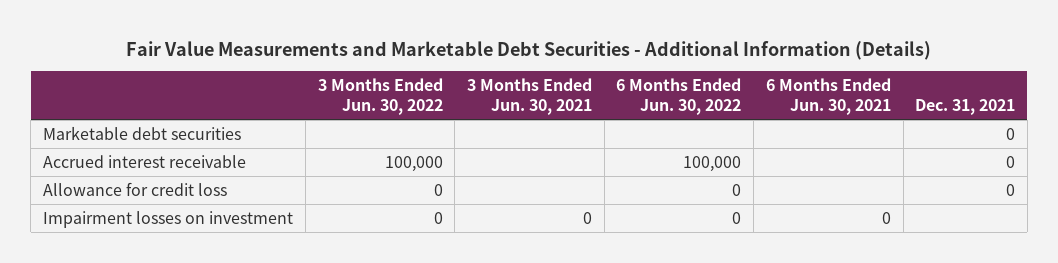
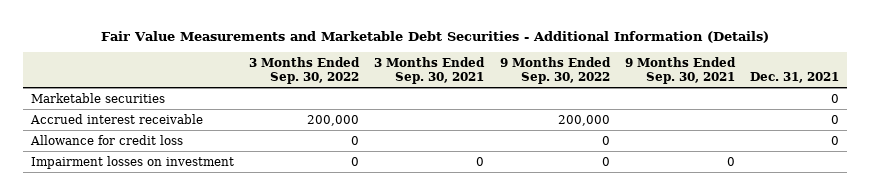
[317,77,443,116] 3 Months Ended Jun. 30, 2022 -> none
[467,77,593,116] 3 Months Ended Jun. 30, 2021 -> none
[616,77,742,116] 6 Months Ended Jun. 30, 2022 -> none
[765,77,891,116] 6 Months Ended Jun. 30, 2021 -> none
none -> [249,56,361,84] 3 Months Ended Sep. 30, 2022
none -> [374,56,486,84] 3 Months Ended Sep. 30, 2021
none -> [499,56,611,84] 9 Months Ended Sep. 30, 2022
none -> [624,56,736,84] 9 Months Ended Sep. 30, 2021
[43,125,242,140] Marketable debt securities -> [30,92,165,103] Marketable securities

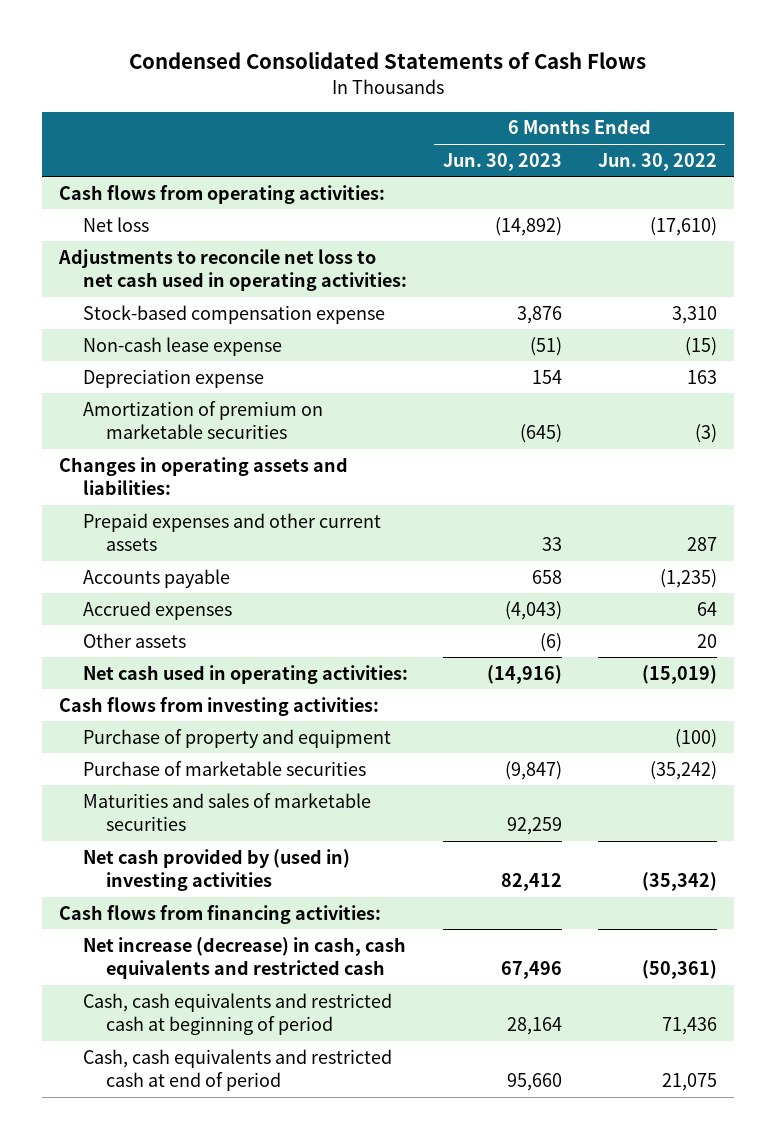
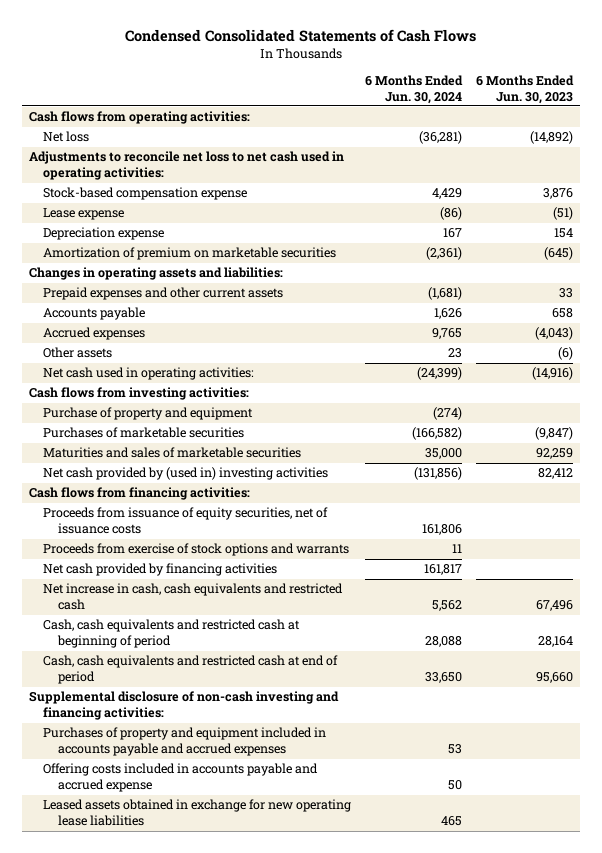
[597,152,717,171] Jun. 30, 2022 -> none
none -> [365,74,464,104] 6 Months Ended Jun. 30, 2024
[82,336,282,356] Non-cash lease expense -> [43,208,125,221] Lease expense
[82,760,366,776] Purchase of marketable securities -> [43,427,245,439] Purchases of marketable securities
none -> [43,507,329,535] Proceeds from issuance of equity securities, net of issuance costs
none -> [43,543,350,557] Proceeds from exercise of stock options and warrants
none -> [43,563,278,577] Net cash provided by financing activities
[82,936,406,979] Net increase (decrease) in cash, cash equivalents and restricted cash -> [43,583,344,611] Net increase in cash, cash equivalents and restricted cash
none -> [28,691,339,721] Supplemental disclosure of non-cash investing and financing activities:
none -> [43,727,327,757] Purchases of property and equipment included in accounts payable and accrued expenses
none -> [43,763,319,793] Offering costs included in accounts payable and accrued expense
none -> [43,799,352,827] Leased assets obtained in exchange for new operating lease liabilities

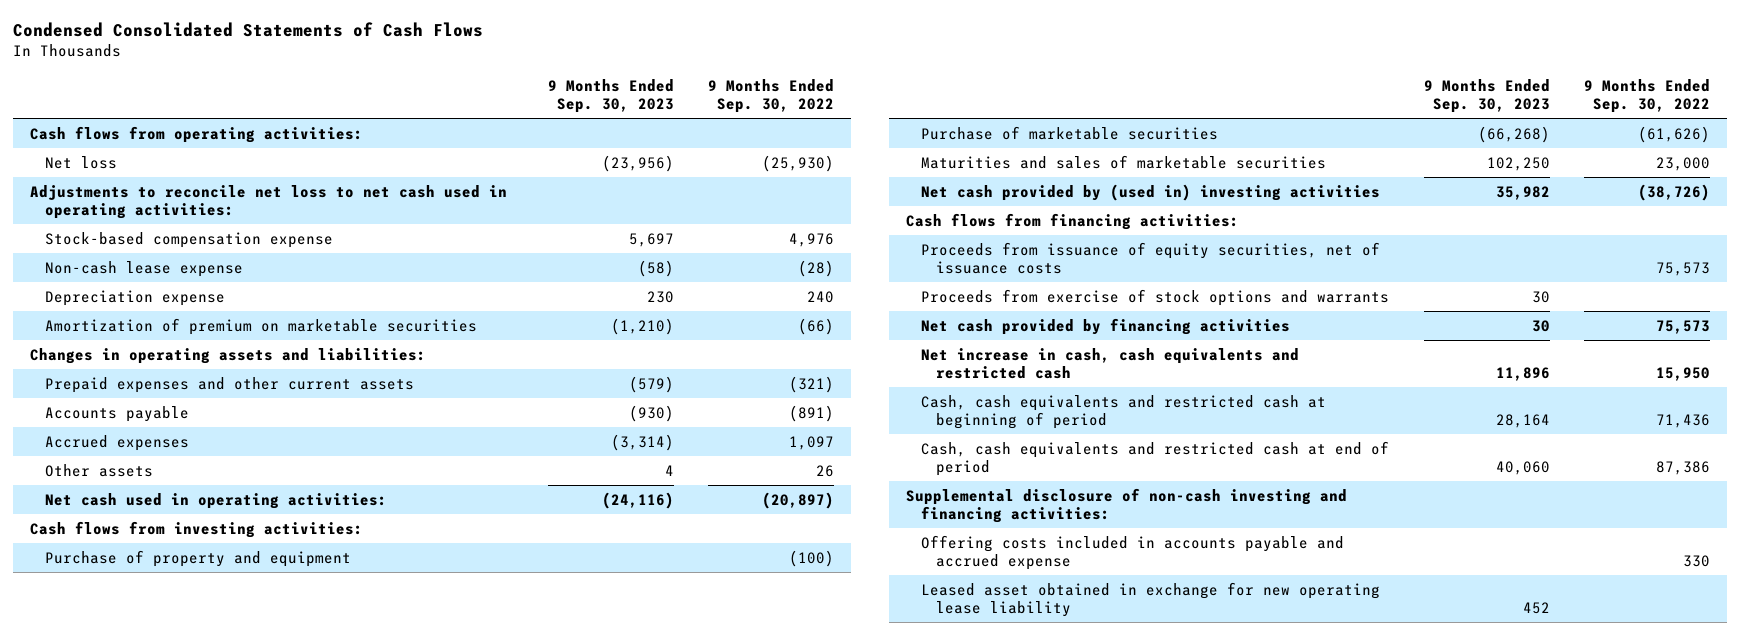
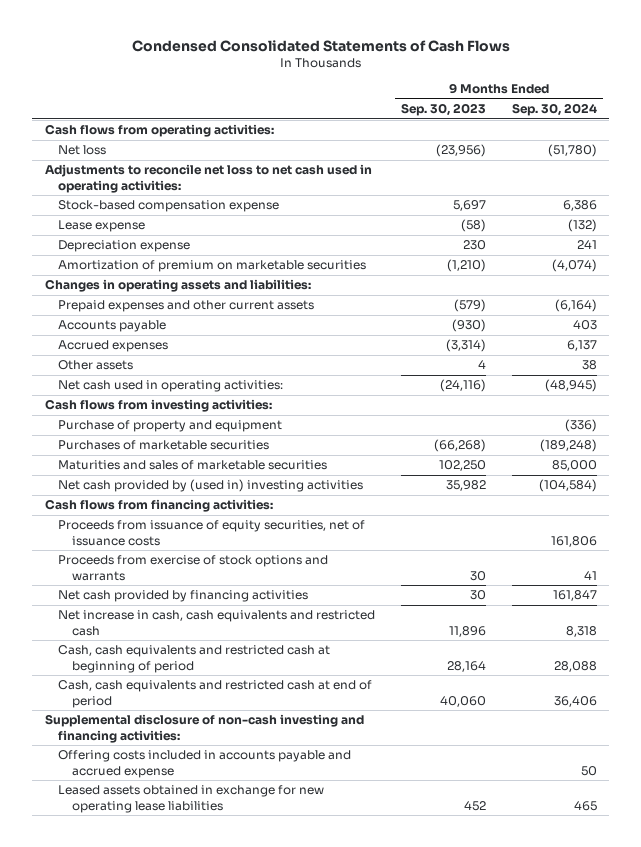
[708,78,835,114] 9 Months Ended Sep. 30, 2022 -> none
none -> [511,103,597,117] Sep. 30, 2024
[45,260,244,277] Non-cash lease expense -> [58,220,146,233] Lease expense
[921,125,1219,140] Purchase of marketable securities -> [58,440,270,451] Purchases of marketable securities
[921,581,1381,617] Leased asset obtained in exchange for new operating lease liability -> [58,785,325,813] Leased assets obtained in exchange for new operating lease liabilities

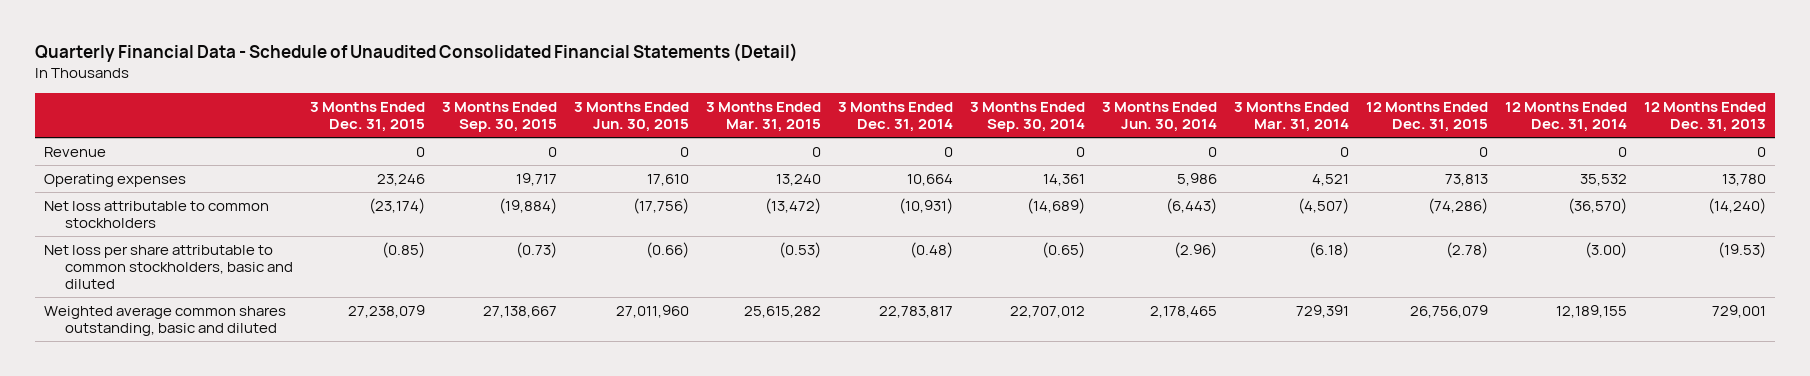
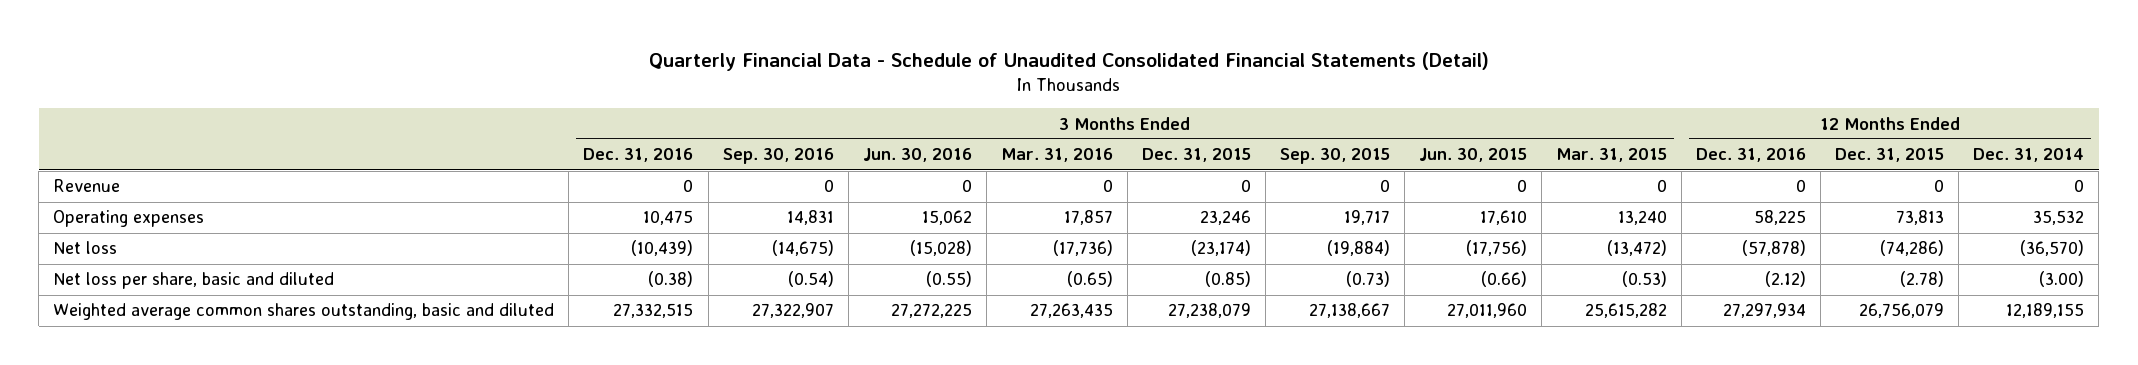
[838,102,954,133] 3 Months Ended Dec. 31, 2014 -> none
[970,102,1086,133] 3 Months Ended Sep. 30, 2014 -> none
[1102,102,1218,133] 3 Months Ended Jun. 30, 2014 -> none
[1234,102,1350,133] 3 Months Ended Mar. 31, 2014 -> none
[1644,102,1767,133] 12 Months Ended Dec. 31, 2013 -> none
none -> [583,148,694,163] Dec. 31, 2016
none -> [722,148,834,165] Sep. 30, 2016
none -> [862,148,972,163] Jun. 30, 2016
none -> [1000,148,1113,163] Mar. 31, 2016
none -> [1696,148,1807,163] Dec. 31, 2016
[43,200,269,229] Net loss attributable to common stockholders -> [53,241,118,255] Net loss
[43,244,294,290] Net loss per share attributable to common stockholders, basic and diluted -> [53,272,335,290] Net loss per share, basic and diluted

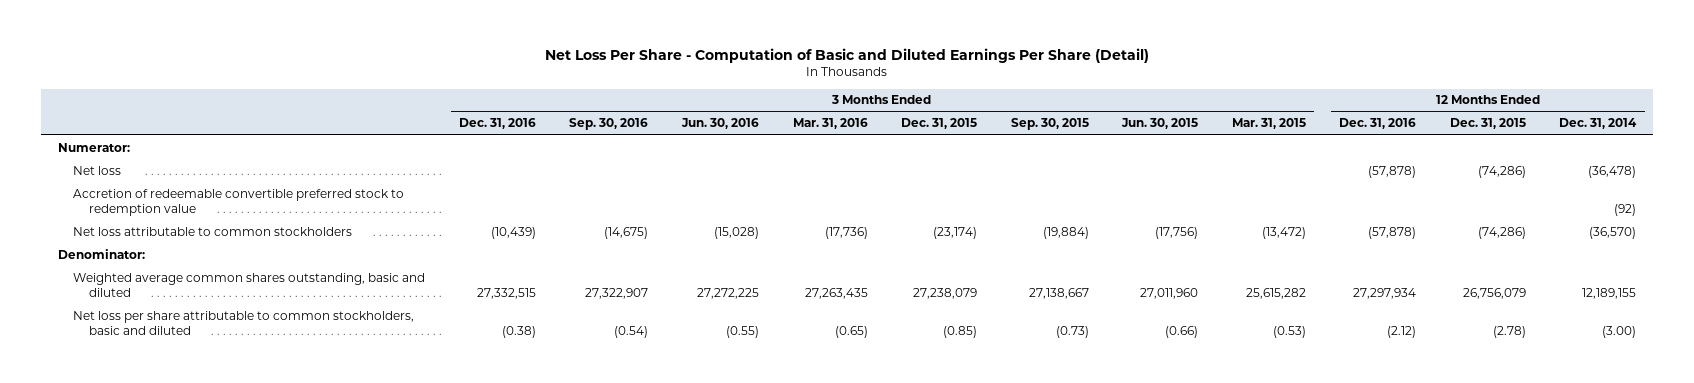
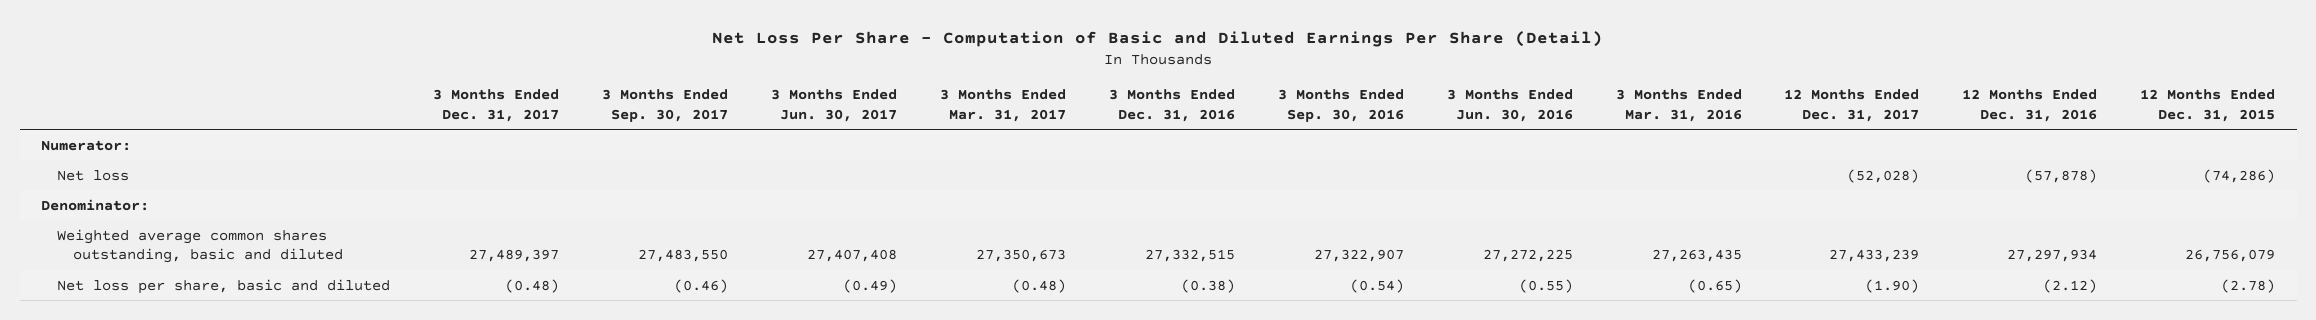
[901,118,978,130] Dec. 31, 2015 -> none
[1010,118,1089,131] Sep. 30, 2015 -> none
[1121,118,1199,130] Jun. 30, 2015 -> none
[1231,118,1306,130] Mar. 31, 2015 -> none
[1559,118,1638,130] Dec. 31, 2014 -> none
none -> [433,89,560,122] 3 Months Ended Dec. 31, 2017
none -> [601,89,728,122] 3 Months Ended Sep. 30, 2017
none -> [770,89,897,122] 3 Months Ended Jun. 30, 2017
none -> [939,89,1066,122] 3 Months Ended Mar. 31, 2017
none -> [1784,89,1920,122] 12 Months Ended Dec. 31, 2017
[73,188,405,216] Accretion of redeemable convertible preferred stock to redemption value -> none
[73,226,353,236] Net loss attributable to common stockholders -> none
[73,310,415,335] Net loss per share attributable to common stockholders, basic and diluted -> [57,278,391,294] Net loss per share, basic and diluted

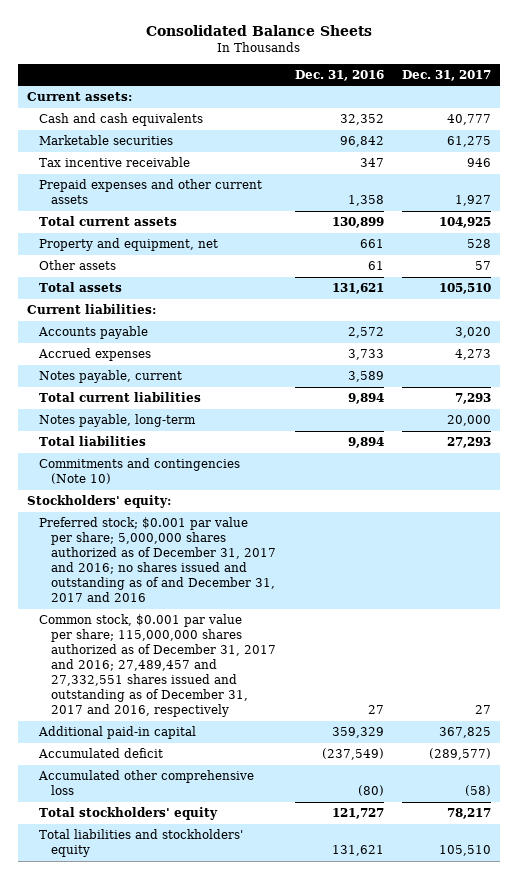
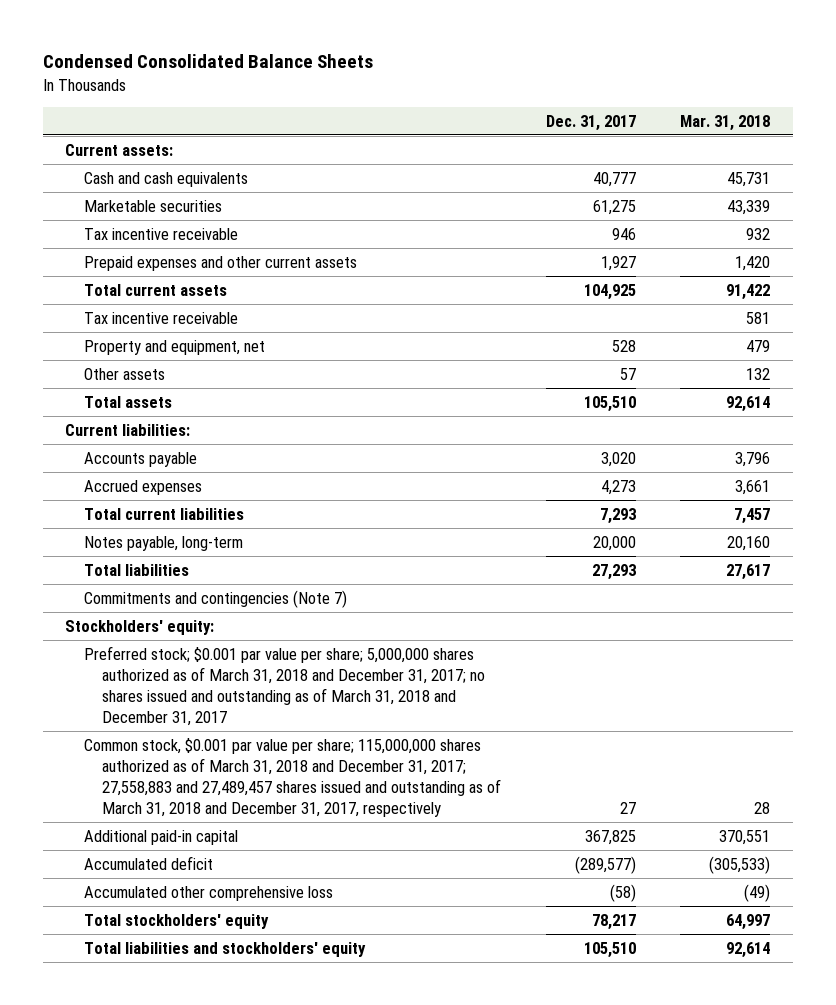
[146,24,373,36] Consolidated Balance Sheets -> [42,54,373,69] Condensed Consolidated Balance Sheets
[294,69,384,81] Dec. 31, 2016 -> none
none -> [680,114,771,131] Mar. 31, 2018
none -> [83,311,238,324] Tax incentive receivable
[39,370,183,384] Notes payable, current -> none
[39,458,241,485] Commitments and contingencies (Note 10) -> [83,589,347,608] Commitments and contingencies (Note 7)
[39,517,277,603] Preferred stock; $0.001 par value per share; 5,000,000 shares authorized as of December 31, 2017 and 2016; no shares issued and outstanding as of and December 31, 2017 and 2016 -> [83,645,486,727] Preferred stock; $0.001 par value per share; 5,000,000 shares authorized as of March 31, 2018 and December 31, 2017; no shares issued and outstanding as of March 31, 2018 and December 31, 2017
[39,614,277,718] Common stock, $0.001 par value per share; 115,000,000 shares authorized as of December 31, 2017 and 2016; 27,489,457 and 27,332,551 shares issued and outstanding as of December 31, 2017 and 2016, respectively -> [83,737,502,818] Common stock, $0.001 par value per share; 115,000,000 shares authorized as of March 31, 2018 and December 31, 2017; 27,558,883 and 27,489,457 shares issued and outstanding as of March 31, 2018 and December 31, 2017, respectively

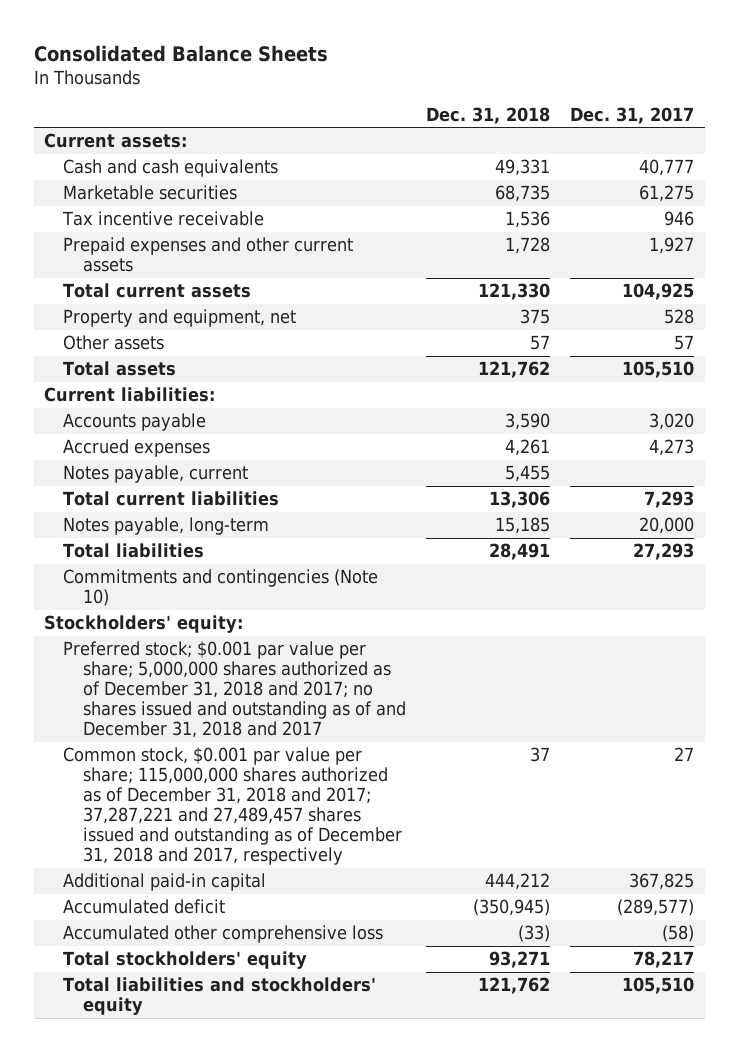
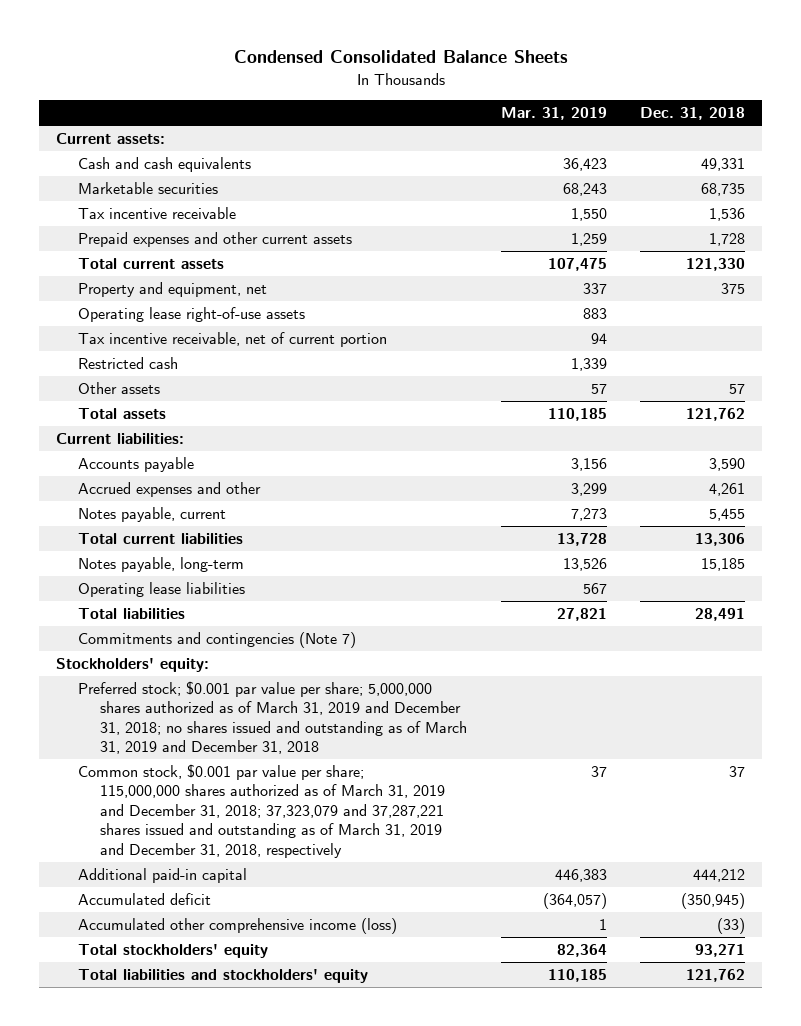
[33,44,328,62] Consolidated Balance Sheets -> [233,50,568,64] Condensed Consolidated Balance Sheets
[570,106,695,124] Dec. 31, 2017 -> none
none -> [500,107,607,121] Mar. 31, 2019
none -> [78,306,306,322] Operating lease right-of-use assets
none -> [78,331,388,347] Tax incentive receivable, net of current portion
none -> [78,356,179,369] Restricted cash
[63,439,211,458] Accrued expenses -> [78,481,262,497] Accrued expenses and other
none -> [78,581,246,597] Operating lease liabilities
[63,569,379,607] Commitments and contingencies (Note 10) -> [78,631,357,648] Commitments and contingencies (Note 7)
[63,641,406,739] Preferred stock; $0.001 par value per share; 5,000,000 shares authorized as of December 31, 2018 and 2017; no shares issued and outstanding as of and December 31, 2018 and 2017 -> [78,680,468,755] Preferred stock; $0.001 par value per share; 5,000,000 shares authorized as of March 31, 2019 and December 31, 2018; no shares issued and outstanding as of March 31, 2019 and December 31, 2018
[63,747,402,866] Common stock, $0.001 par value per share; 115,000,000 shares authorized as of December 31, 2018 and 2017; 37,287,221 and 27,489,457 shares issued and outstanding as of December 31, 2018 and 2017, respectively -> [78,763,446,858] Common stock, $0.001 par value per share; 115,000,000 shares authorized as of March 31, 2019 and December 31, 2018; 37,323,079 and 37,287,221 shares issued and outstanding as of March 31, 2019 and December 31, 2018, respectively
[63,925,384,944] Accumulated other comprehensive loss -> [78,917,398,934] Accumulated other comprehensive income (loss)

